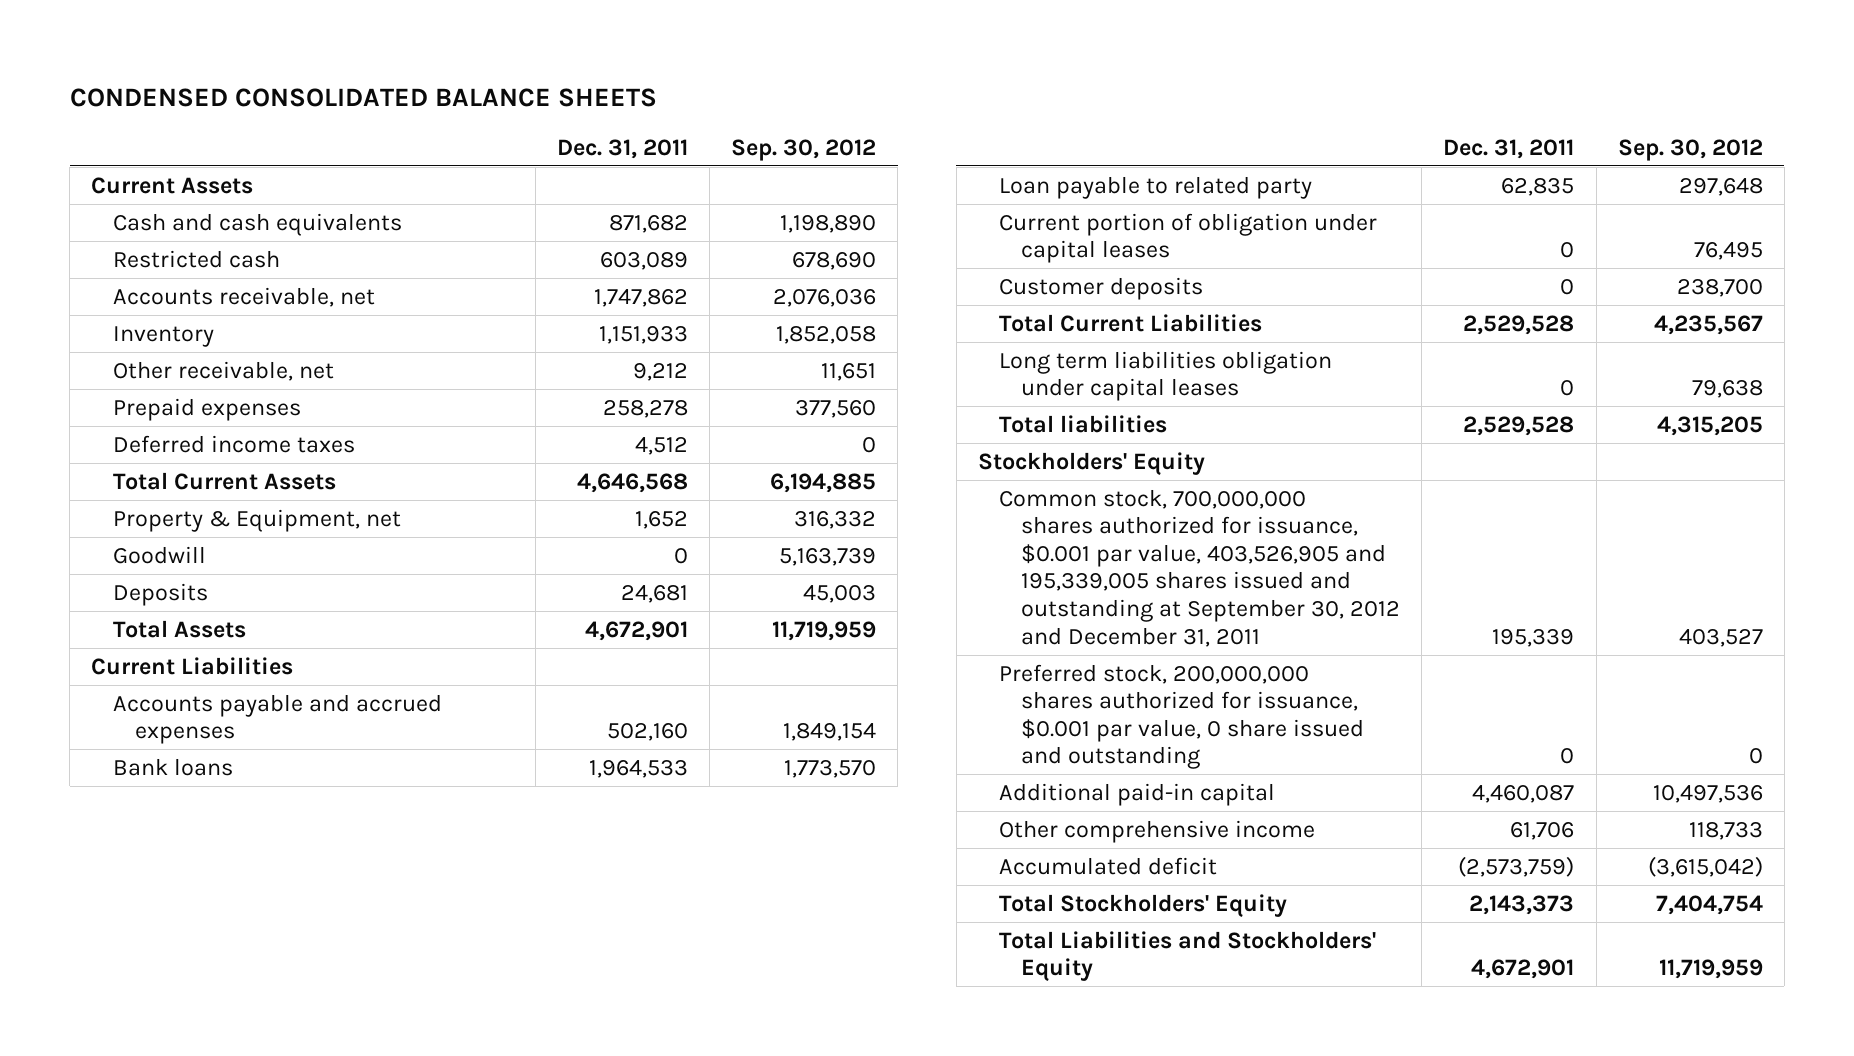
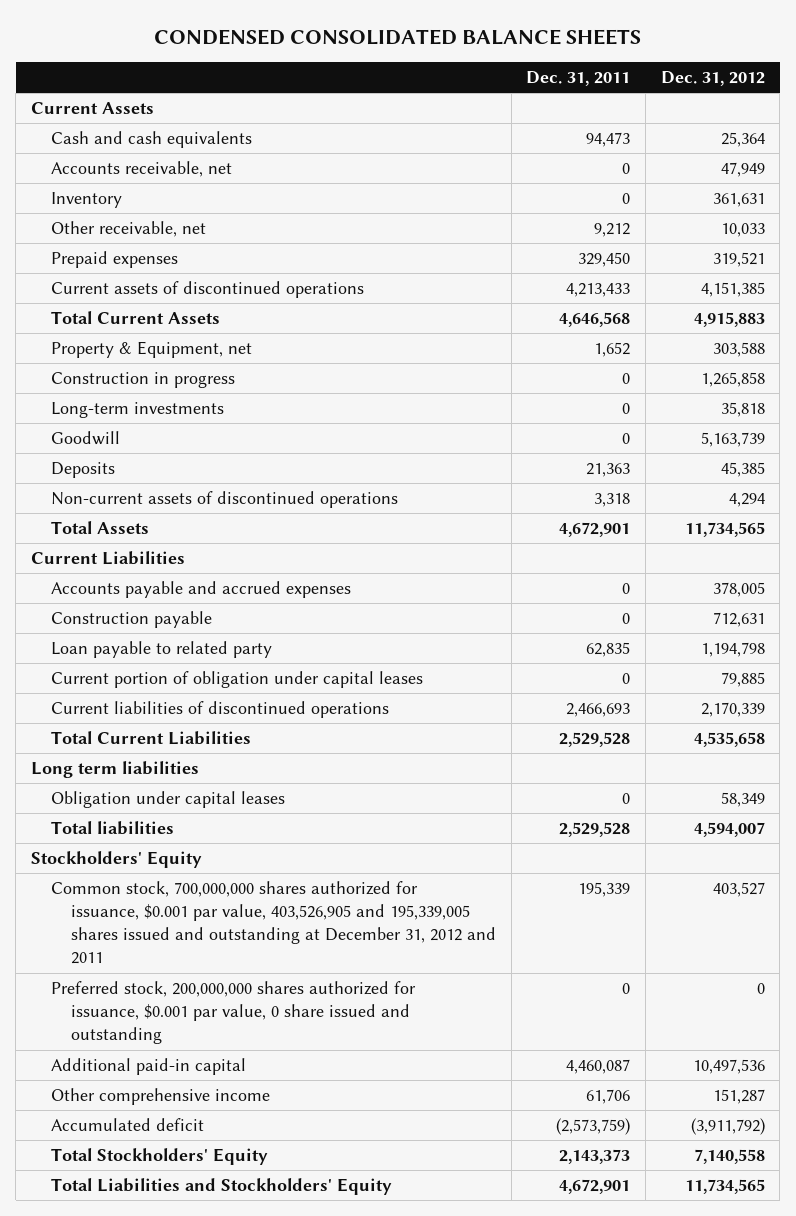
[731,138,877,161] Sep. 30, 2012 -> none
none -> [660,71,765,87] Dec. 31, 2012
[112,249,280,268] Restricted cash -> none
[608,214,688,233] 871,682 -> [586,132,631,148] 94,473
[593,288,688,307] 1,747,862 -> [622,163,631,175] 0
[598,325,688,344] 1,151,933 -> [622,193,631,205] 0
[112,434,355,453] Deferred income taxes -> none
[602,399,688,418] 258,278 -> [578,252,631,268] 329,450
none -> [50,281,364,299] Current assets of discontinued operations
none -> [50,372,235,389] Construction in progress
none -> [50,402,224,419] Long-term investments
[620,584,688,603] 24,681 -> [586,463,631,478] 21,363
none -> [50,491,398,509] Non-current assets of discontinued operations
[112,757,233,776] Bank loans -> none
[606,723,688,742] 502,160 -> [622,583,631,595] 0
none -> [50,611,212,629] Construction payable
[999,276,1204,300] Customer deposits -> none
none -> [50,701,389,719] Current liabilities of discontinued operations
none -> [30,761,199,779] Long term liabilities
[999,350,1333,402] Long term liabilities obligation under capital leases -> [50,791,285,809] Obligation under capital leases
[999,488,1400,647] Common stock, 700,000,000 shares authorized for issuance, $0.001 par value, 403,526,905 and 195,339,005 shares issued and outstanding at September 30, 2012 and December 31, 2011 -> [50,881,496,965] Common stock, 700,000,000 shares authorized for issuance, $0.001 par value, 403,526,905 and 195,339,005 shares issued and outstanding at December 31, 2012 and 2011

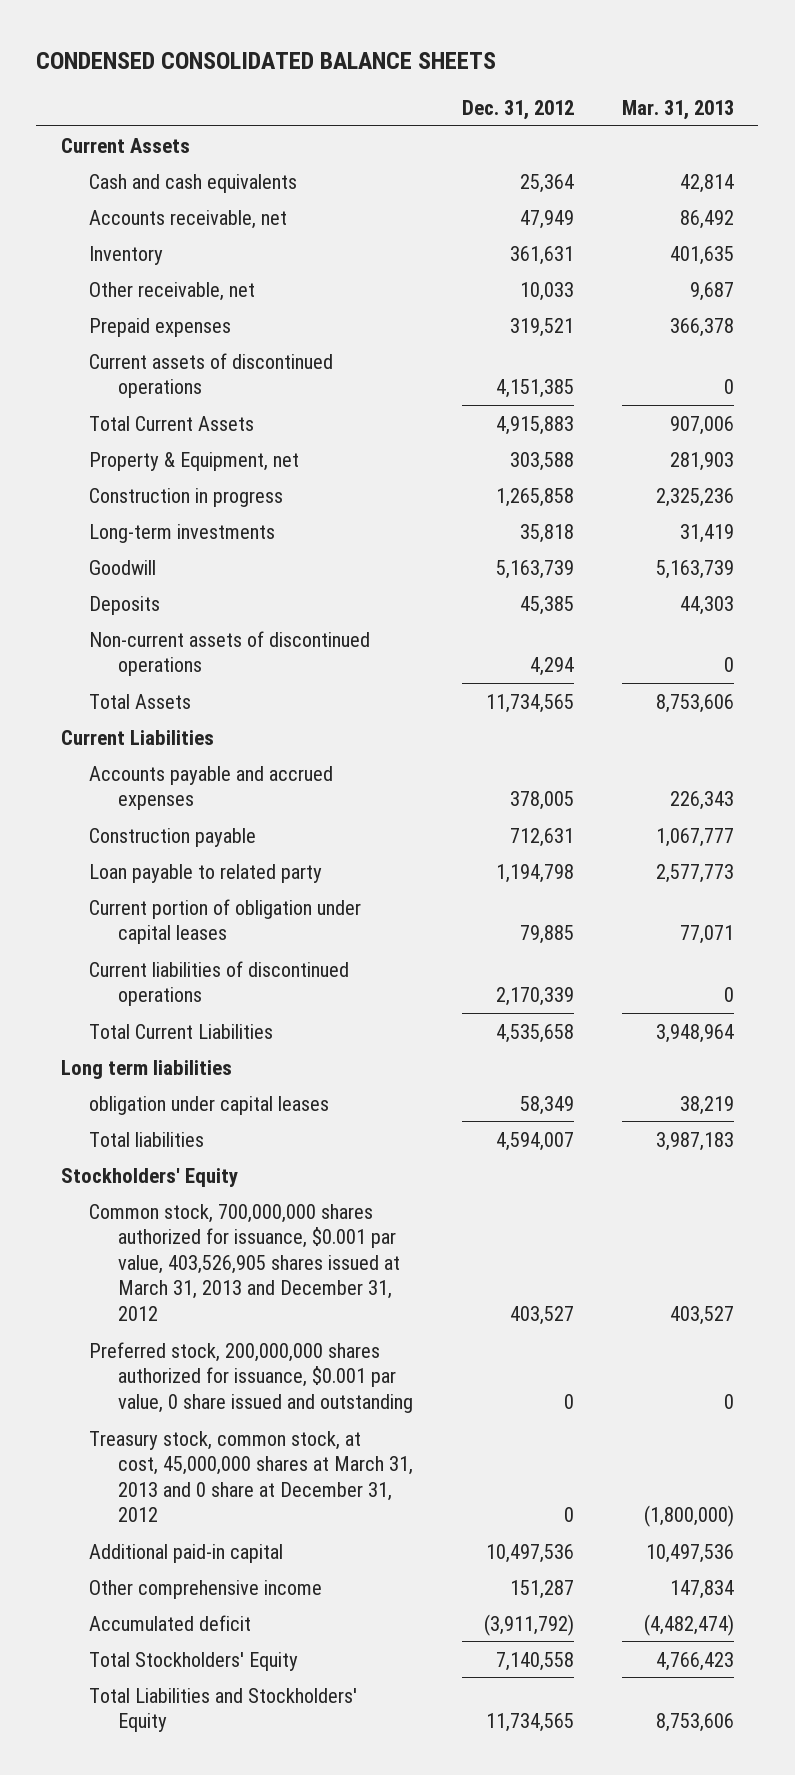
[526,71,631,87] Dec. 31, 2011 -> none
none -> [622,99,735,120] Mar. 31, 2013
[50,791,285,809] Obligation under capital leases -> [89,1095,330,1115] obligation under capital leases
[50,881,496,965] Common stock, 700,000,000 shares authorized for issuance, $0.001 par value, 403,526,905 and 195,339,005 shares issued and outstanding at December 31, 2012 and 2011 -> [89,1203,401,1321] Common stock, 700,000,000 shares authorized for issuance, $0.001 par value, 403,526,905 shares issued at March 31, 2013 and December 31, 2012
none -> [89,1430,414,1523] Treasury stock, common stock, at cost, 45,000,000 shares at March 31, 2013 and 0 share at December 31, 2012

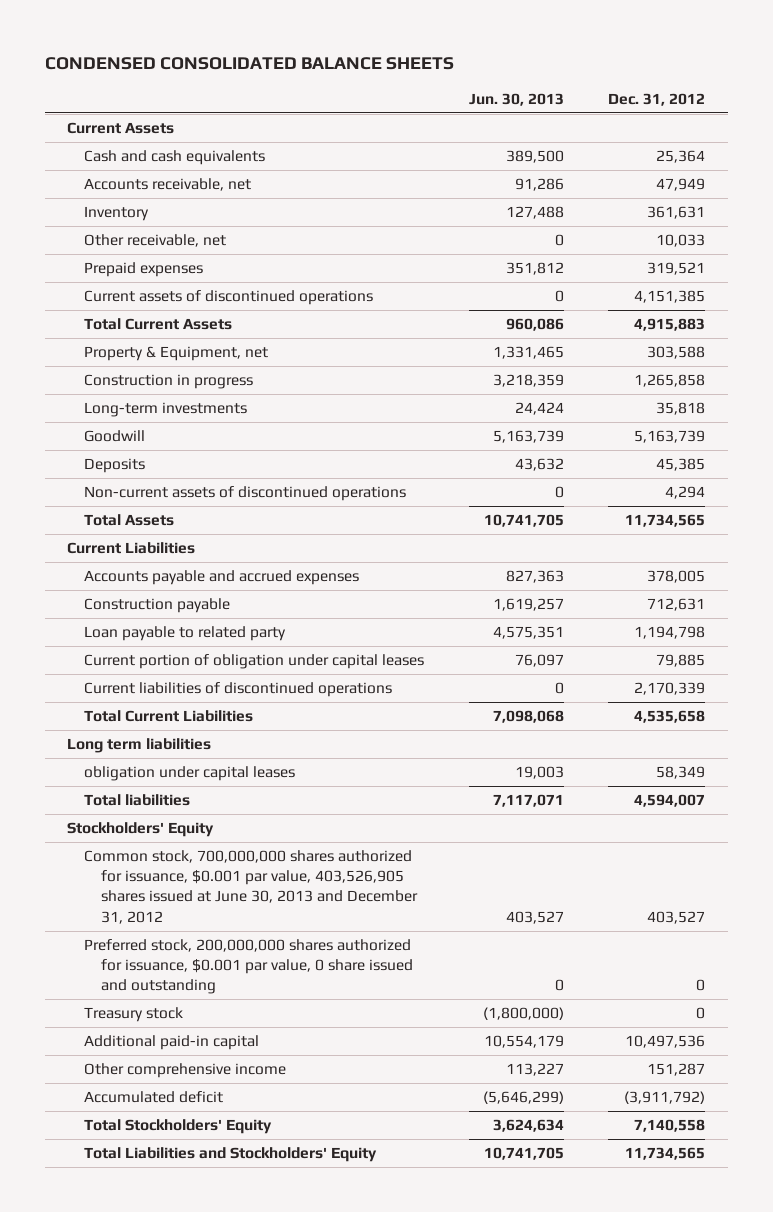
[622,99,735,120] Mar. 31, 2013 -> none
none -> [468,92,564,106] Jun. 30, 2013
[89,1203,401,1321] Common stock, 700,000,000 shares authorized for issuance, $0.001 par value, 403,526,905 shares issued at March 31, 2013 and December 31, 2012 -> [84,850,419,924] Common stock, 700,000,000 shares authorized for issuance, $0.001 par value, 403,526,905 shares issued at June 30, 2013 and December 31, 2012
[89,1430,414,1523] Treasury stock, common stock, at cost, 45,000,000 shares at March 31, 2013 and 0 share at December 31, 2012 -> [84,1007,184,1023] Treasury stock

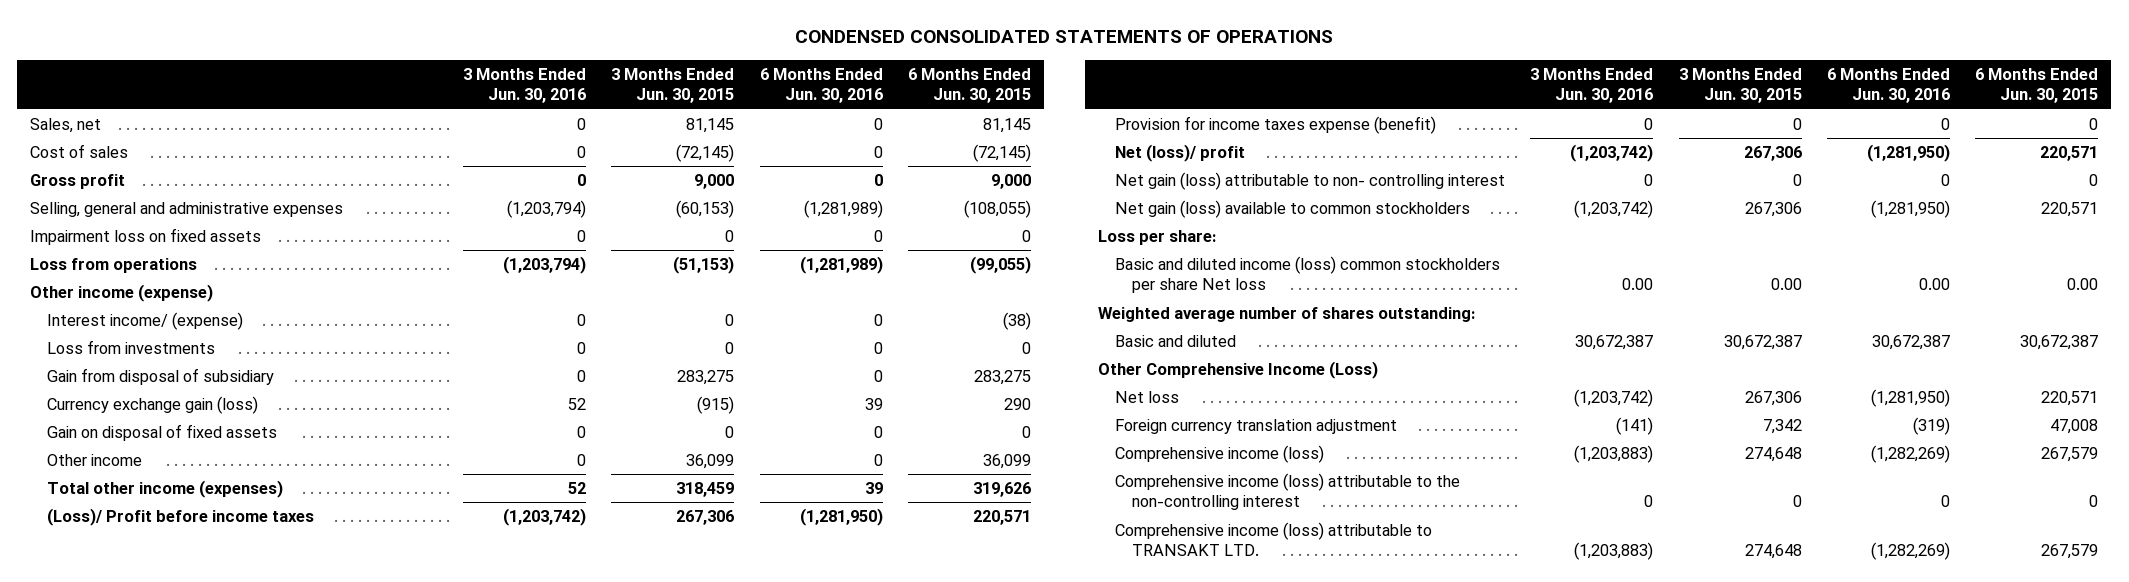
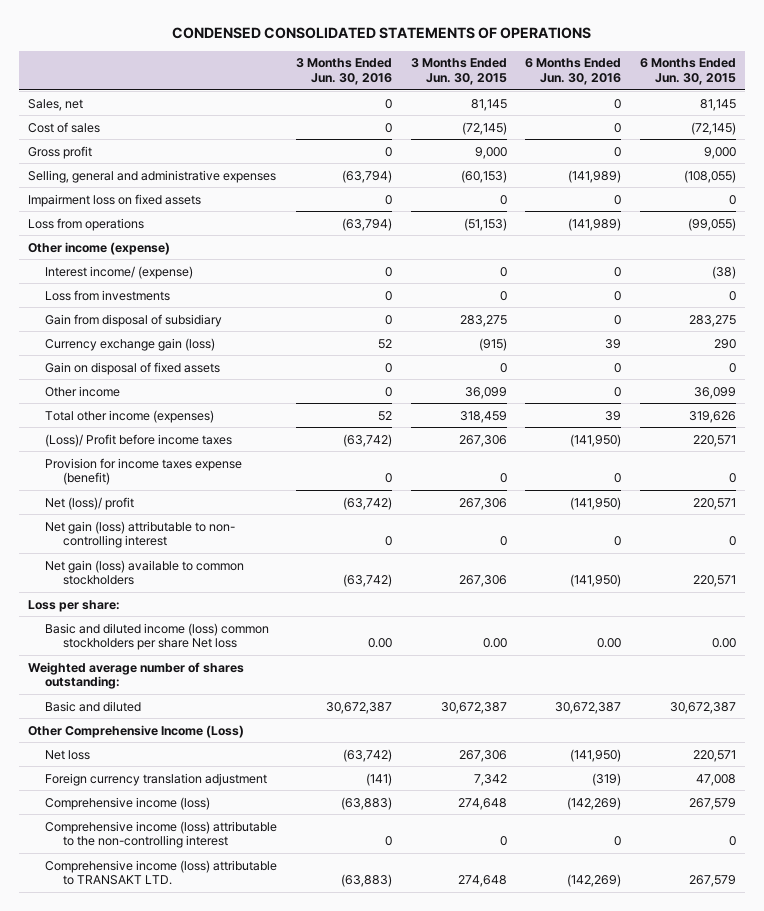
[506,200,586,219] (1,203,794) -> [341,169,392,183] (63,794)
[803,200,883,219] (1,281,989) -> [568,169,622,183] (141,989)
[502,256,586,275] (1,203,794) -> [341,217,392,231] (63,794)
[799,256,883,275] (1,281,989) -> [568,217,622,231] (141,989)
[502,508,586,527] (1,203,742) -> [342,433,392,447] (63,742)
[799,508,883,527] (1,281,950) -> [570,433,622,447] (141,950)
[1570,144,1654,163] (1,203,742) -> [342,496,392,510] (63,742)
[1867,144,1951,163] (1,281,950) -> [570,496,622,510] (141,950)
[1574,200,1654,219] (1,203,742) -> [342,574,392,588] (63,742)
[1871,200,1951,219] (1,281,950) -> [570,574,622,588] (141,950)
[1574,389,1654,408] (1,203,742) -> [342,748,392,762] (63,742)
[1871,389,1951,408] (1,281,950) -> [570,748,622,762] (141,950)
[1574,445,1654,464] (1,203,883) -> [340,796,392,810] (63,883)
[1871,445,1951,464] (1,282,269) -> [567,796,622,810] (142,269)
[1574,542,1654,561] (1,203,883) -> [340,874,392,888] (63,883)
[1871,542,1951,561] (1,282,269) -> [567,874,622,888] (142,269)

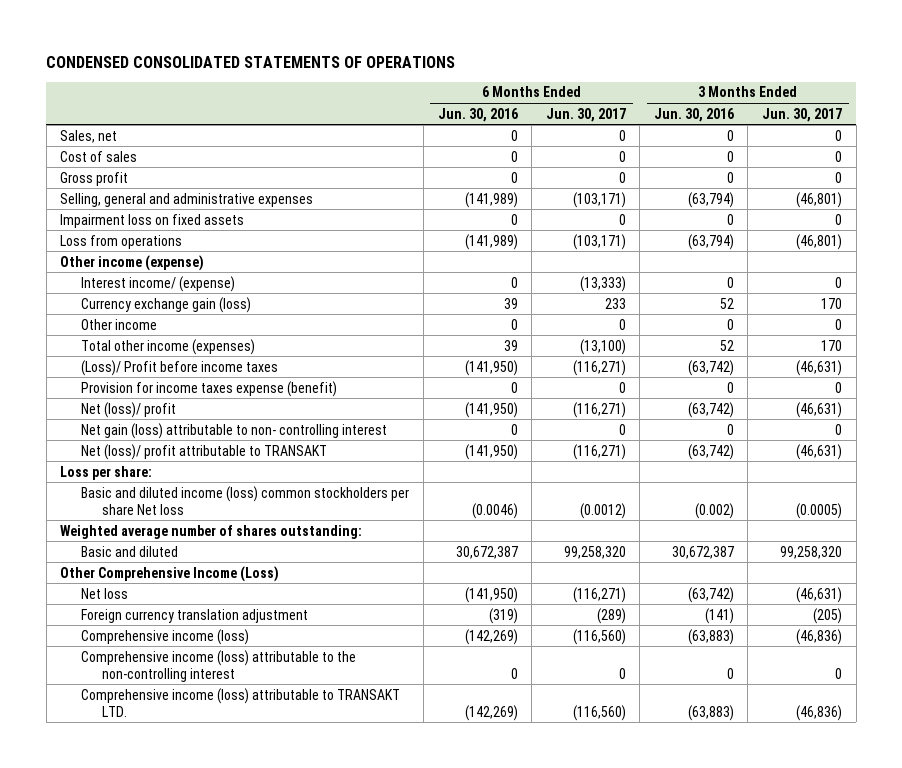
[410,58,507,86] 3 Months Ended Jun. 30, 2015 -> none
[639,58,736,86] 6 Months Ended Jun. 30, 2015 -> none
none -> [545,107,626,122] Jun. 30, 2017
none -> [762,107,843,122] Jun. 30, 2017
[45,289,171,301] Loss from investments -> none
[45,313,223,327] Gain from disposal of subsidiary -> none
[45,361,221,375] Gain on disposal of fixed assets -> none
[45,559,245,586] Net gain (loss) available to common stockholders -> [81,443,328,460] Net (loss)/ profit attributable to TRANSAKT
[367,638,392,649] 0.00 -> [694,502,734,519] (0.002)
[597,638,622,649] 0.00 -> [471,502,518,519] (0.0046)

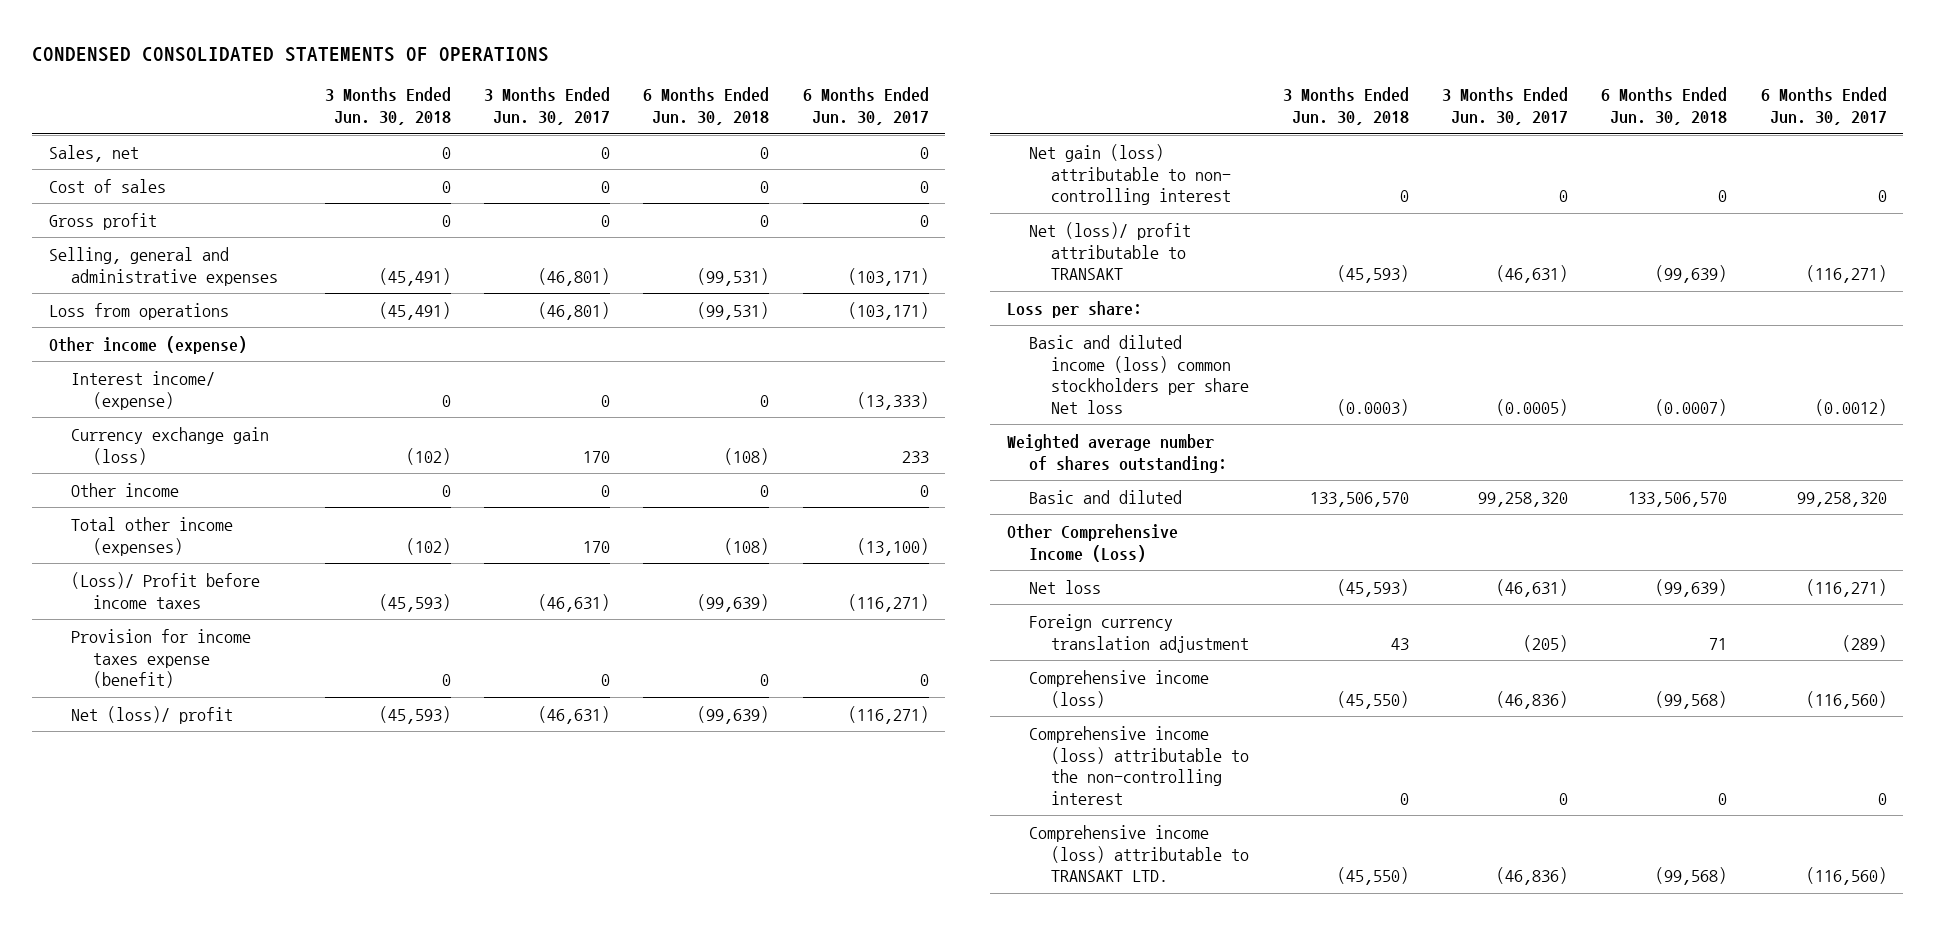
[437,107,518,122] Jun. 30, 2016 -> none
[653,107,734,122] Jun. 30, 2016 -> none
none -> [324,87,451,126] 3 Months Ended Jun. 30, 2018
none -> [643,87,770,126] 6 Months Ended Jun. 30, 2018
[60,213,245,228] Impairment loss on fixed assets -> none

